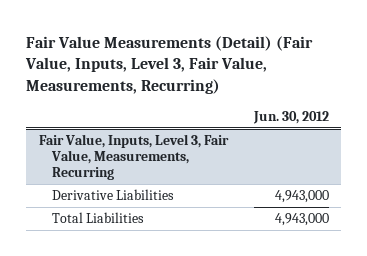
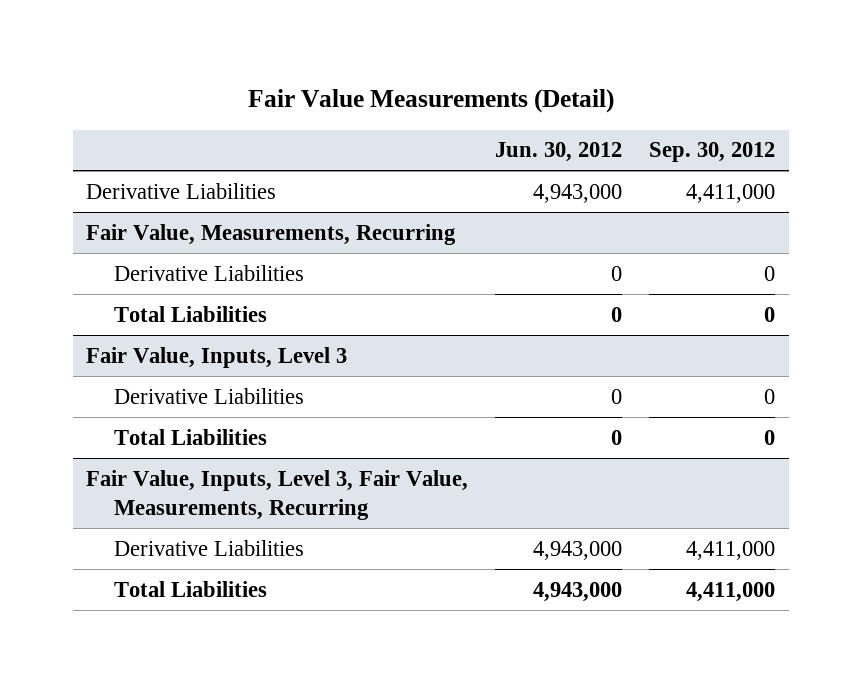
[25,35,314,94] Fair Value Measurements (Detail) (Fair Value, Inputs, Level 3, Fair Value, Measurements, Recurring) -> [247,89,614,114] Fair Value Measurements (Detail)
none -> [649,142,776,163] Sep. 30, 2012
none -> [86,182,277,199] Derivative Liabilities
none -> [86,223,457,245] Fair Value, Measurements, Recurring
none -> [113,264,304,281] Derivative Liabilities
none -> [113,305,267,322] Total Liabilities
none -> [86,346,348,368] Fair Value, Inputs, Level 3
none -> [113,387,304,404] Derivative Liabilities
none -> [113,428,267,445] Total Liabilities

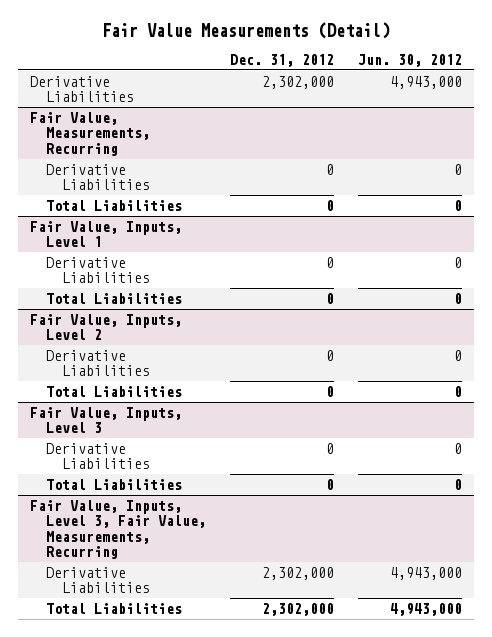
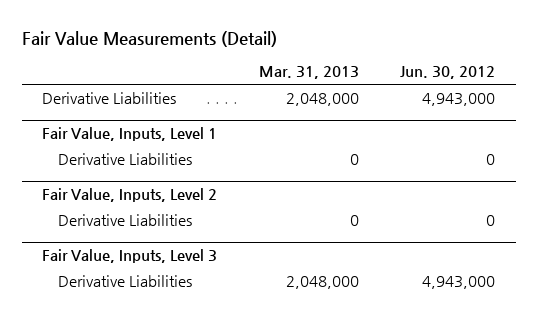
[229,53,334,67] Dec. 31, 2012 -> none
none -> [258,66,359,80] Mar. 31, 2013
[30,112,151,156] Fair Value, Measurements, Recurring -> none
[46,164,151,191] Derivative Liabilities -> none
[46,200,183,212] Total Liabilities -> none
[46,293,183,305] Total Liabilities -> none
[46,386,183,398] Total Liabilities -> none
[46,443,151,470] Derivative Liabilities -> none
[46,479,183,491] Total Liabilities -> none
[30,500,207,560] Fair Value, Inputs, Level 3, Fair Value, Measurements, Recurring -> none
[46,603,183,615] Total Liabilities -> none

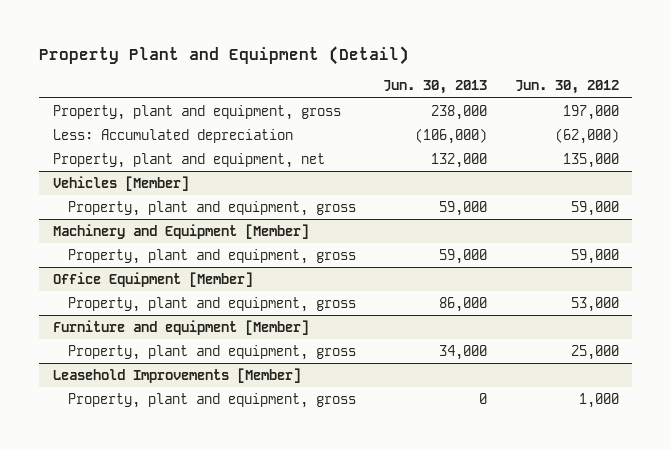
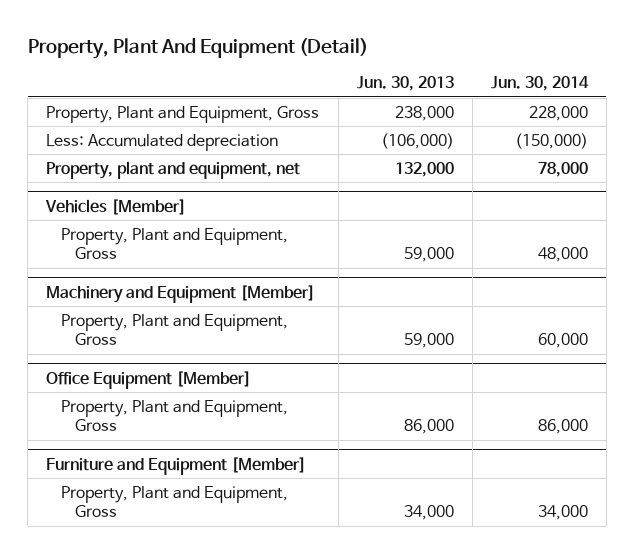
[38,45,409,65] Property Plant and Equipment (Detail) -> [27,37,368,59] Property, Plant And Equipment (Detail)
[514,80,619,95] Jun. 30, 2012 -> none
none -> [490,76,589,92] Jun. 30, 2014
[52,104,341,120] Property, plant and equipment, gross -> [46,105,320,123] Property, Plant and Equipment, Gross
[68,200,357,216] Property, plant and equipment, gross -> [60,227,288,260] Property, Plant and Equipment, Gross
[68,248,357,264] Property, plant and equipment, gross -> [60,313,288,346] Property, Plant and Equipment, Gross
[52,367,301,383] Leasehold Improvements [Member] -> none
[68,392,357,408] Property, plant and equipment, gross -> none
[68,296,357,312] Property, plant and equipment, gross -> [60,399,288,432] Property, Plant and Equipment, Gross
[52,319,309,335] Furniture and equipment [Member] -> [46,456,307,475] Furniture and Equipment [Member]
[68,344,357,360] Property, plant and equipment, gross -> [60,485,288,518] Property, Plant and Equipment, Gross

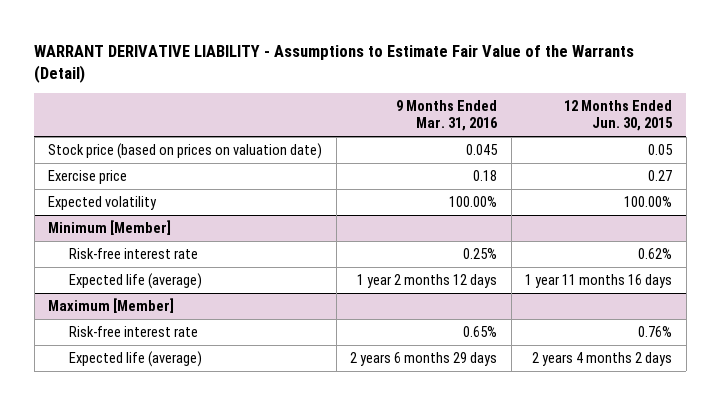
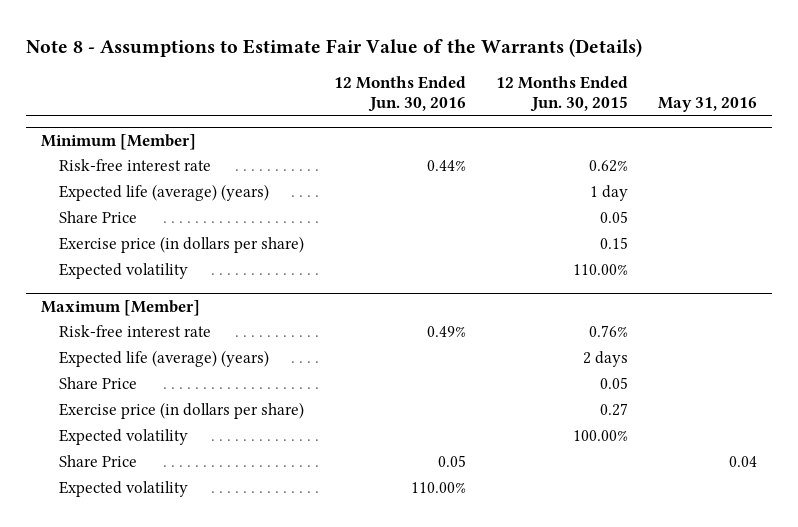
[34,44,635,83] WARRANT DERIVATIVE LIABILITY - Assumptions to Estimate Fair Value of the Warrants (Detail) -> [26,37,643,57] Note 8 - Assumptions to Estimate Fair Value of the Warrants (Details)
[396,100,499,132] 9 Months Ended Mar. 31, 2016 -> none
none -> [333,75,466,113] 12 Months Ended Jun. 30, 2016
none -> [657,97,757,113] May 31, 2016
[48,143,323,160] Stock price (based on prices on valuation date) -> none
[48,170,128,185] Exercise price -> none
[48,196,158,211] Expected volatility -> none
[69,273,203,290] Expected life (average) -> [58,184,269,202] Expected life (average) (years)
[525,274,673,289] 1 year 11 months 16 days -> [589,185,628,202] 1 day
none -> [58,211,137,224] Share Price
none -> [58,236,304,254] Exercise price (in dollars per share)
none -> [58,263,188,280] Expected volatility
[69,351,203,368] Expected life (average) -> [58,350,269,368] Expected life (average) (years)
[532,352,673,367] 2 years 4 months 2 days -> [582,351,628,368] 2 days
none -> [58,377,137,390] Share Price
none -> [58,402,304,420] Exercise price (in dollars per share)
none -> [58,429,188,446] Expected volatility
none -> [58,455,137,468] Share Price
none -> [58,481,188,498] Expected volatility

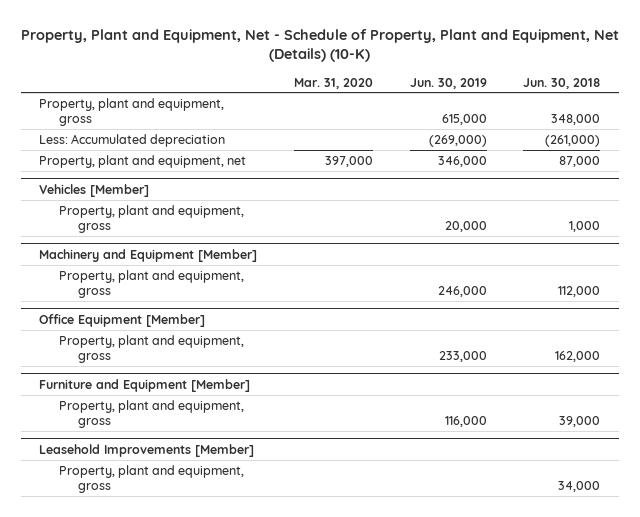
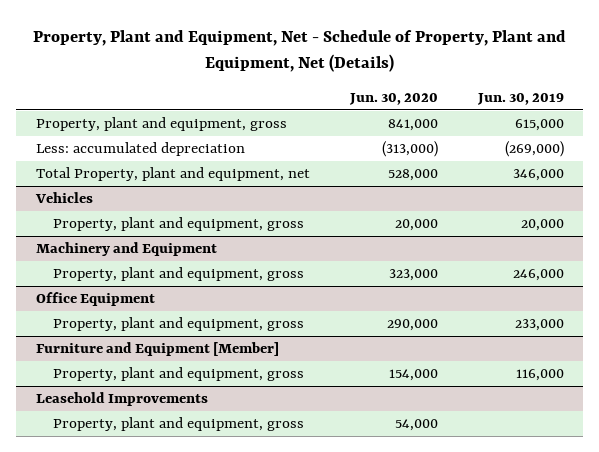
[20,29,619,63] Property, Plant and Equipment, Net - Schedule of Property, Plant and Equipment, Net (Details) (10-K) -> [32,29,566,72] Property, Plant and Equipment, Net - Schedule of Property, Plant and Equipment, Net (Details)
[293,77,373,89] Mar. 31, 2020 -> none
[523,77,601,89] Jun. 30, 2018 -> none
none -> [348,92,438,105] Jun. 30, 2020
[39,133,226,147] Less: Accumulated depreciation -> [35,142,245,157] Less: accumulated depreciation
[39,154,247,168] Property, plant and equipment, net -> [35,167,310,182] Total Property, plant and equipment, net
[39,183,150,197] Vehicles [Member] -> [34,192,93,204] Vehicles
[39,248,258,262] Machinery and Equipment [Member] -> [35,242,217,257] Machinery and Equipment
[39,313,206,327] Office Equipment [Member] -> [35,292,155,307] Office Equipment
[39,443,255,457] Leasehold Improvements [Member] -> [35,392,208,407] Leasehold Improvements

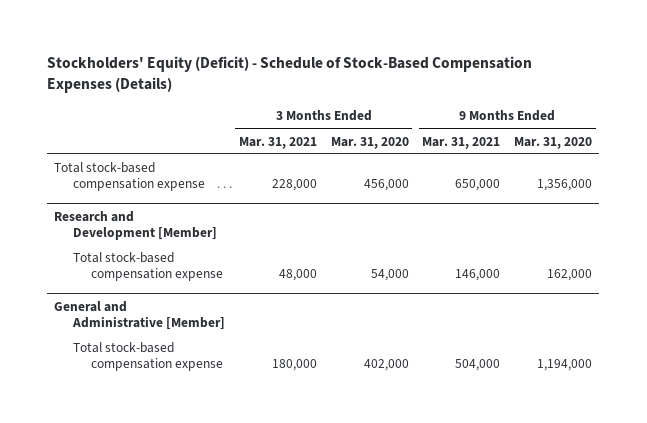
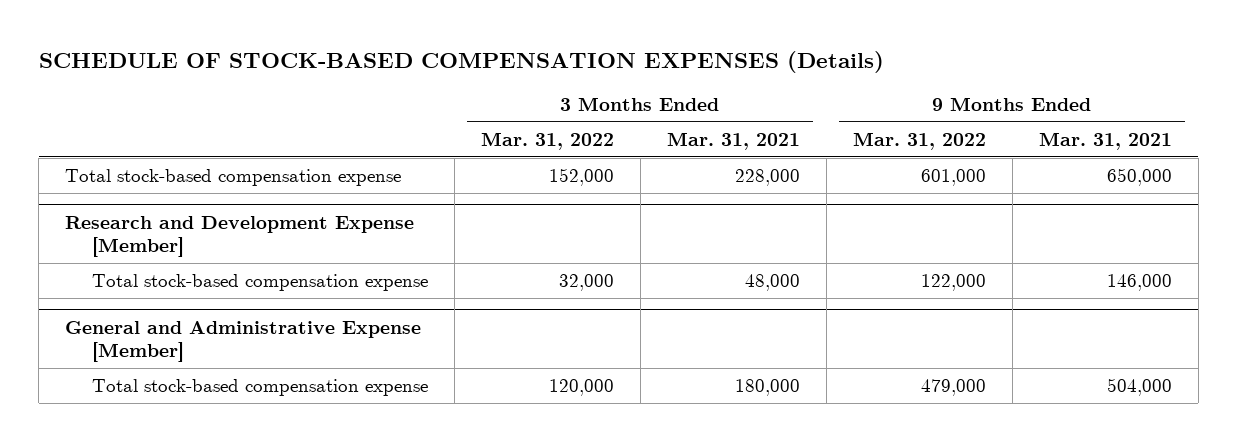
[47,56,533,94] Stockholders' Equity (Deficit) - Schedule of Stock-Based Compensation Expenses (Details) -> [38,51,884,74] SCHEDULE OF STOCK-BASED COMPENSATION EXPENSES (Details)
[330,136,409,149] Mar. 31, 2020 -> none
[514,136,593,149] Mar. 31, 2020 -> none
none -> [480,131,614,150] Mar. 31, 2022
none -> [852,131,986,150] Mar. 31, 2022
[54,211,217,240] Research and Development [Member] -> [65,215,415,258] Research and Development Expense [Member]
[54,301,225,330] General and Administrative [Member] -> [65,320,422,363] General and Administrative Expense [Member]

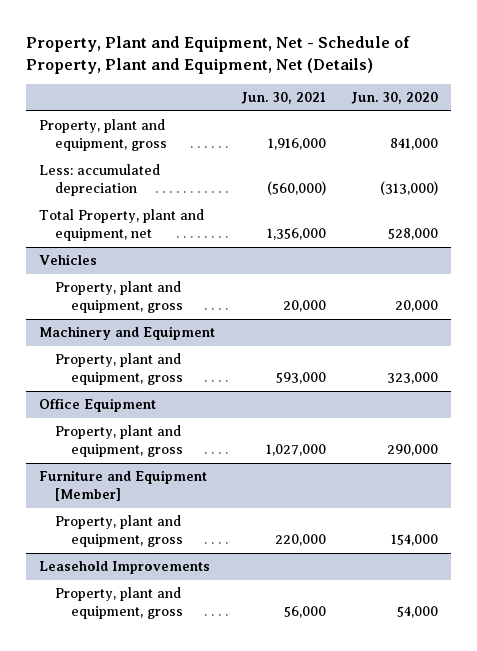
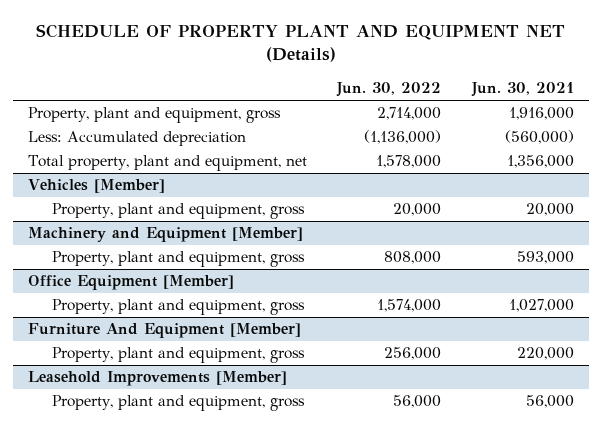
[26,35,411,74] Property, Plant and Equipment, Net - Schedule of Property, Plant and Equipment, Net (Details) -> [35,23,565,63] SCHEDULE OF PROPERTY PLANT AND EQUIPMENT NET (Details)
[350,92,438,105] Jun. 30, 2020 -> none
none -> [336,82,442,98] Jun. 30, 2022
[39,164,161,197] Less: accumulated depreciation -> [28,131,247,147] Less: Accumulated depreciation
[39,209,205,242] Total Property, plant and equipment, net -> [28,155,308,172] Total property, plant and equipment, net
[39,254,98,266] Vehicles -> [28,179,166,194] Vehicles [Member]
[39,326,216,341] Machinery and Equipment -> [28,227,304,243] Machinery and Equipment [Member]
[39,398,157,413] Office Equipment -> [28,275,235,291] Office Equipment [Member]
[39,470,208,502] Furniture and Equipment [Member] -> [28,323,302,339] Furniture And Equipment [Member]
[39,561,211,575] Leasehold Improvements -> [28,371,288,387] Leasehold Improvements [Member]

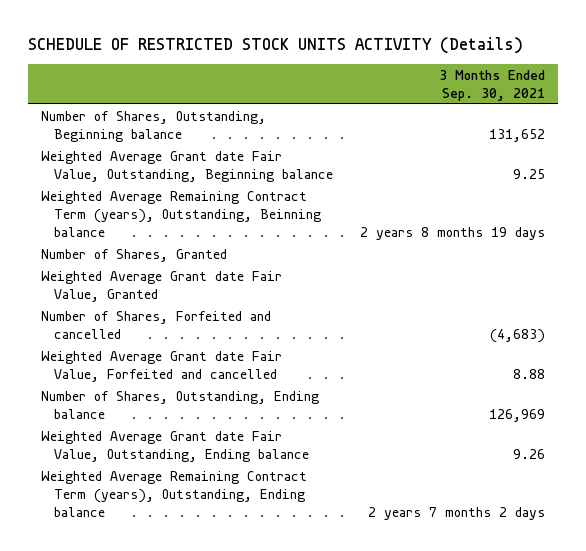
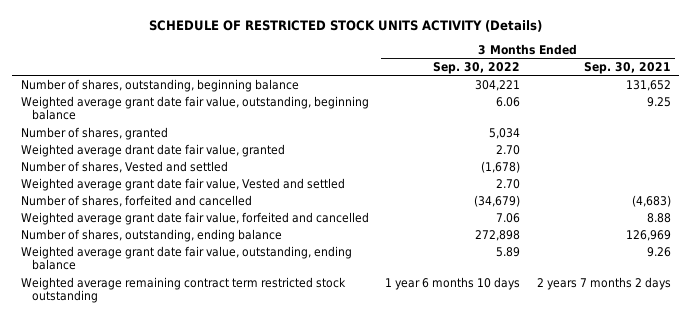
none -> [433,62,521,75] Sep. 30, 2022
[41,190,321,238] Weighted Average Remaining Contract Term (years), Outstanding, Beinning balance -> none
[41,110,267,142] Number of Shares, Outstanding, Beginning balance -> [20,78,299,92] Number of shares, outstanding, beginning balance
[41,150,333,182] Weighted Average Grant date Fair Value, Outstanding, Beginning balance -> [20,95,369,121] Weighted average grant date fair value, outstanding, beginning balance
[41,248,228,262] Number of Shares, Granted -> [20,126,168,140] Number of shares, granted
[41,270,283,302] Weighted Average Grant date Fair Value, Granted -> [20,143,285,157] Weighted average drant date fair value, granted
none -> [20,160,228,173] Number of shares, Vested and settled
none -> [20,177,345,191] Weighted average grant date fair value, Vested and settled
[41,310,272,339] Number of Shares, Forfeited and cancelled -> [20,194,252,207] Number of shares, forfeited and cancelled
[41,350,283,382] Weighted Average Grant date Fair Value, Forfeited and cancelled -> [20,211,369,225] Weighted average grant date fair value, forfeited and cancelled
[41,390,320,419] Number of Shares, Outstanding, Ending balance -> [20,228,282,242] Number of shares, outstanding, ending balance
[41,430,309,462] Weighted Average Grant date Fair Value, Outstanding, Ending balance -> [20,245,352,271] Weighted average grant date fair value, outstanding, ending balance
[41,470,308,518] Weighted Average Remaining Contract Term (years), Outstanding, Ending balance -> [20,276,346,304] Weighted average remaining contract term restricted stock outstanding

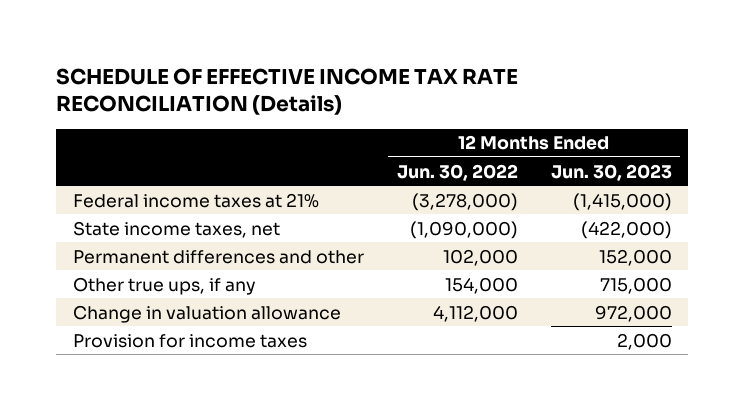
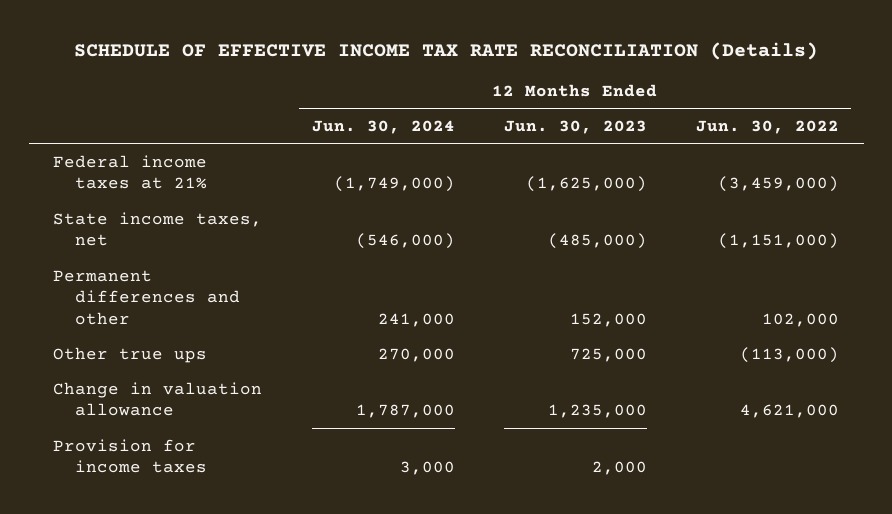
none -> [311,119,455,134] Jun. 30, 2024
[411,192,518,211] (3,278,000) -> [717,176,839,193] (3,459,000)
[572,192,672,211] (1,415,000) -> [525,176,647,193] (1,625,000)
[409,220,518,239] (1,090,000) -> [717,233,839,250] (1,151,000)
[580,220,672,239] (422,000) -> [547,233,647,250] (485,000)
[72,276,256,295] Other true ups, if any -> [53,346,208,363] Other true ups
[444,276,518,294] 154,000 -> [739,346,839,363] (113,000)
[599,276,672,294] 715,000 -> [569,347,647,362] 725,000
[432,304,518,322] 4,112,000 -> [739,404,839,419] 4,621,000
[594,304,672,322] 972,000 -> [547,404,647,419] 1,235,000

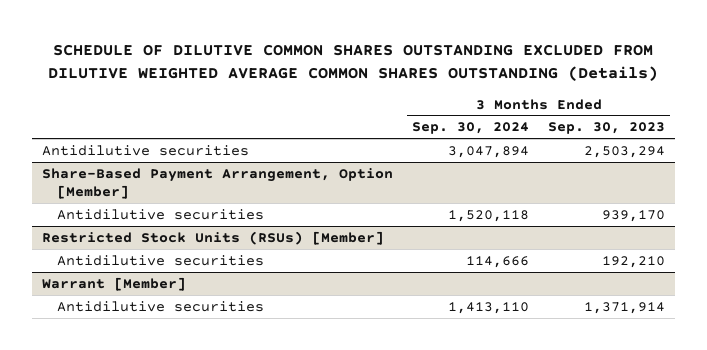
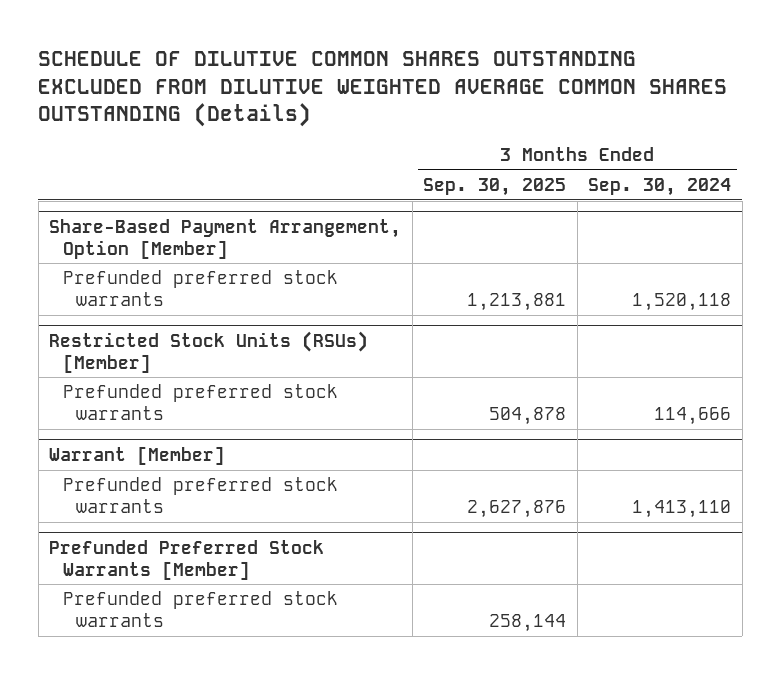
[548,122,666,135] Sep. 30, 2023 -> none
none -> [423,177,567,196] Sep. 30, 2025
[41,144,249,156] Antidilutive securities -> none
[57,208,265,220] Antidilutive securities -> [62,270,338,306] Prefunded preferred stock warrants
[57,254,265,266] Antidilutive securities -> [62,384,338,420] Prefunded preferred stock warrants
[57,300,265,312] Antidilutive securities -> [62,477,338,513] Prefunded preferred stock warrants
none -> [49,540,325,580] Prefunded Preferred Stock Warrants [Member]
none -> [62,591,338,627] Prefunded preferred stock warrants

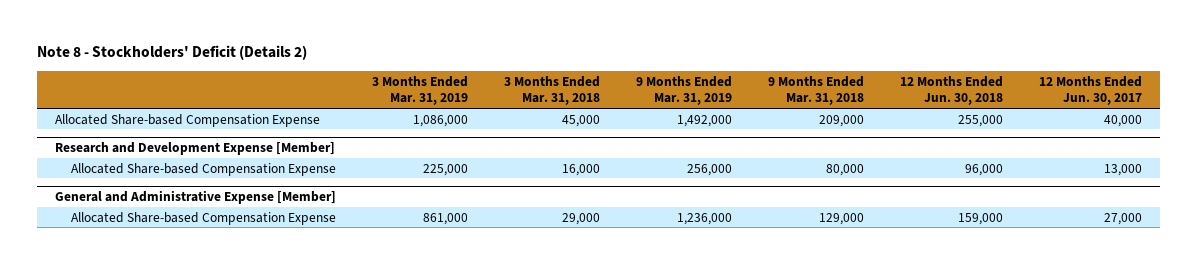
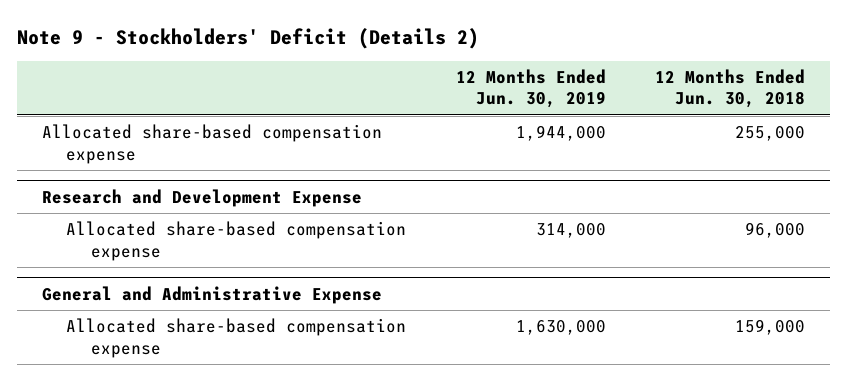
[36,45,307,61] Note 8 - Stockholders' Deficit (Details 2) -> [17,27,480,49] Note 9 - Stockholders' Deficit (Details 2)
[371,75,468,106] 3 Months Ended Mar. 31, 2019 -> none
[503,75,600,106] 3 Months Ended Mar. 31, 2018 -> none
[636,75,733,106] 9 Months Ended Mar. 31, 2019 -> none
[768,75,865,106] 9 Months Ended Mar. 31, 2018 -> none
[1039,75,1143,106] 12 Months Ended Jun. 30, 2017 -> none
none -> [455,68,606,109] 12 Months Ended Jun. 30, 2019
[54,113,320,127] Allocated Share-based Compensation Expense -> [42,124,383,164] Allocated share-based compensation expense
[54,142,335,156] Research and Development Expense [Member] -> [42,188,363,207] Research and Development Expense
[70,162,336,176] Allocated Share-based Compensation Expense -> [66,221,407,261] Allocated share-based compensation expense
[54,190,336,205] General and Administrative Expense [Member] -> [42,285,383,304] General and Administrative Expense
[70,211,336,225] Allocated Share-based Compensation Expense -> [66,318,407,358] Allocated share-based compensation expense

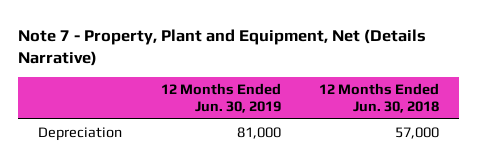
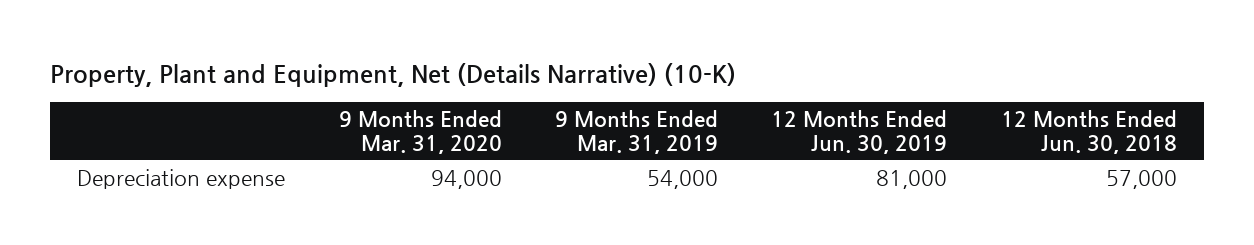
[18,28,427,66] Note 7 - Property, Plant and Equipment, Net (Details Narrative) -> [50,62,737,87] Property, Plant and Equipment, Net (Details Narrative) (10-K)
none -> [338,110,502,155] 9 Months Ended Mar. 31, 2020
none -> [554,110,718,155] 9 Months Ended Mar. 31, 2019
[37,127,122,142] Depreciation -> [77,169,286,190] Depreciation expense

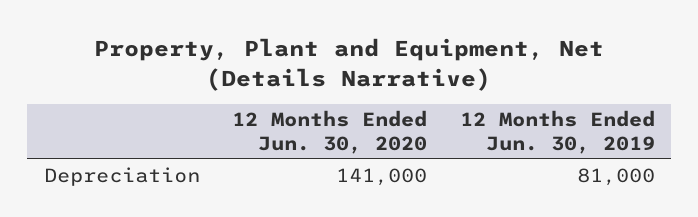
[50,62,737,87] Property, Plant and Equipment, Net (Details Narrative) (10-K) -> [94,38,605,91] Property, Plant and Equipment, Net (Details Narrative)
[338,110,502,155] 9 Months Ended Mar. 31, 2020 -> none
[554,110,718,155] 9 Months Ended Mar. 31, 2019 -> none
[1000,110,1177,155] 12 Months Ended Jun. 30, 2018 -> none
none -> [232,110,428,154] 12 Months Ended Jun. 30, 2020
[77,169,286,190] Depreciation expense -> [43,166,200,186] Depreciation

